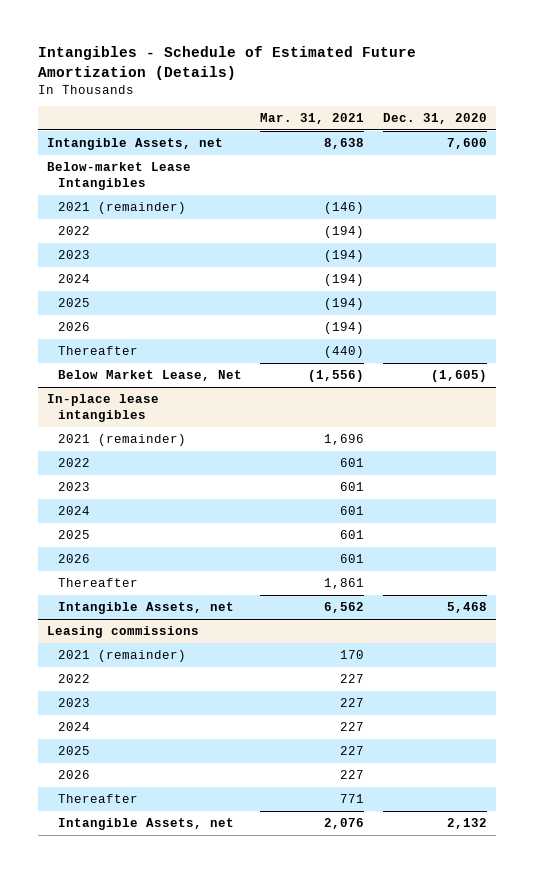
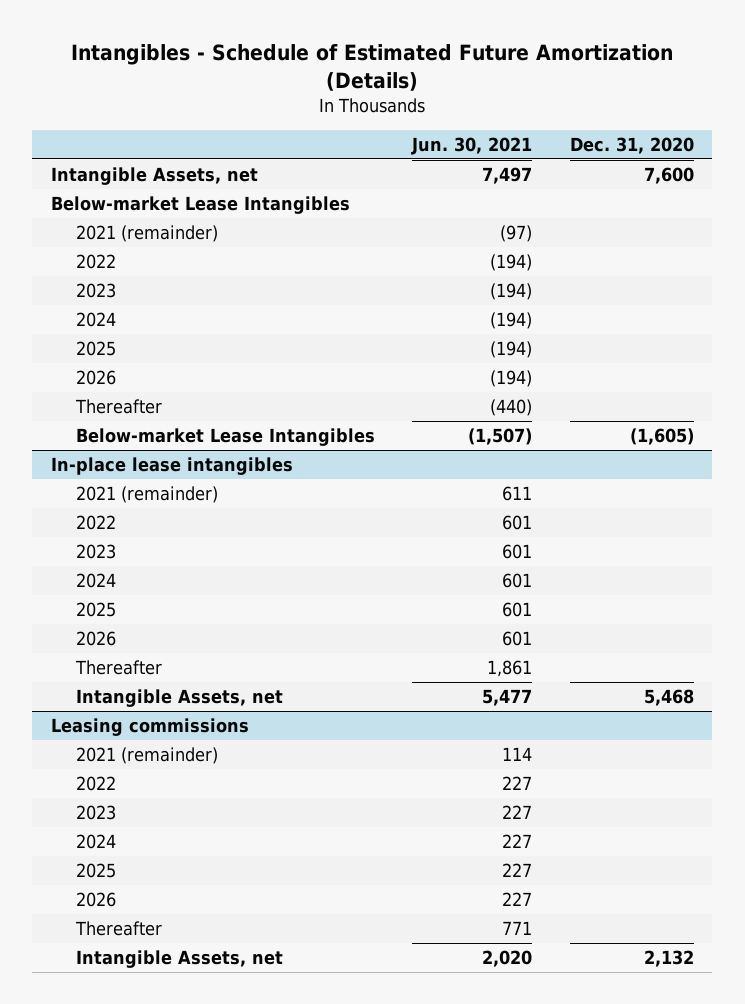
[260,113,365,125] Mar. 31, 2021 -> none
none -> [411,136,533,155] Jun. 30, 2021
[57,369,242,381] Below Market Lease, Net -> [75,427,375,446] Below-market Lease Intangibles

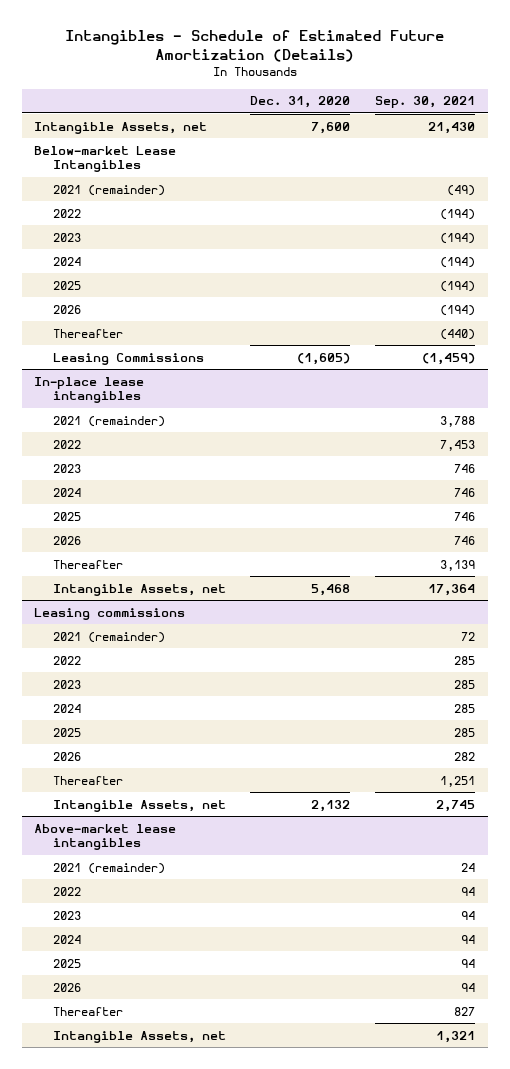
[411,136,533,155] Jun. 30, 2021 -> none
none -> [375,96,476,109] Sep. 30, 2021
[75,427,375,446] Below-market Lease Intangibles -> [52,352,204,365] Leasing Commissions
none -> [34,823,177,851] Above-market lease intangibles
none -> [52,862,165,874] 2021 (remainder)
none -> [52,886,81,896] 2022
none -> [52,910,81,920] 2023
none -> [52,934,81,944] 2024
none -> [52,958,81,968] 2025
none -> [52,982,81,992] 2026
none -> [52,1006,123,1016] Thereafter
none -> [52,1030,226,1043] Intangible Assets, net

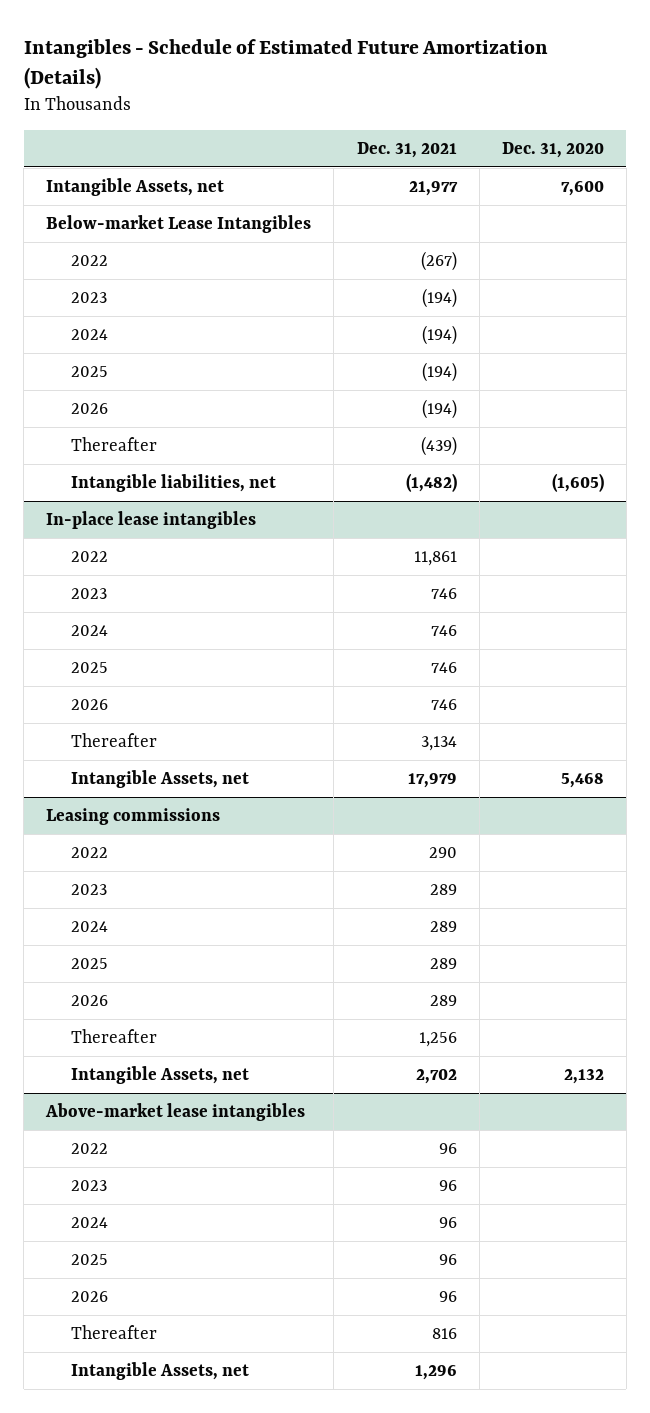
[375,96,476,109] Sep. 30, 2021 -> none
none -> [356,141,457,158] Dec. 31, 2021
[52,184,165,196] 2021 (remainder) -> none
[52,352,204,365] Leasing Commissions -> [71,474,277,493] Intangible liabilities, net
[52,415,165,427] 2021 (remainder) -> none
[52,631,165,643] 2021 (remainder) -> none
[52,862,165,874] 2021 (remainder) -> none

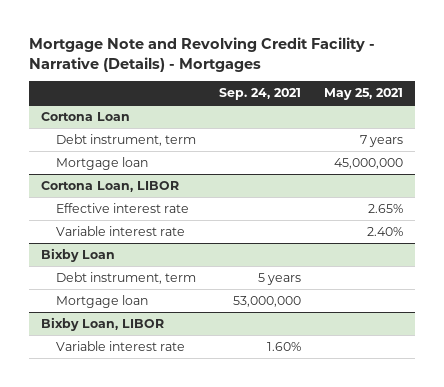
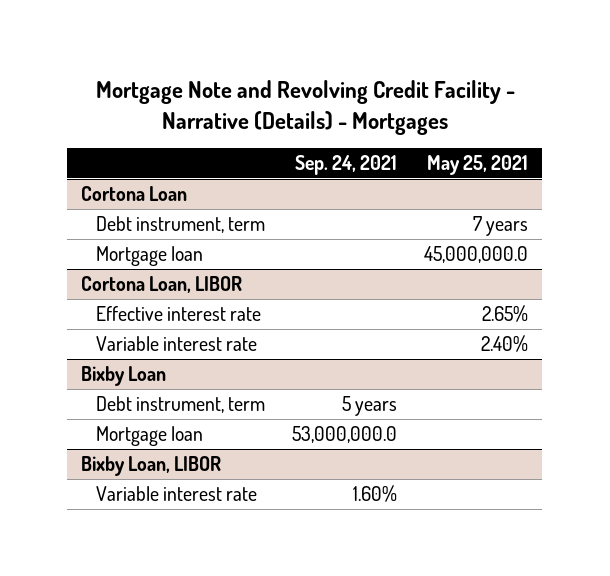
[334,157,404,169] 45,000,000 -> [424,246,529,264] 45,000,000.0
[233,295,302,307] 53,000,000 -> [292,426,398,444] 53,000,000.0

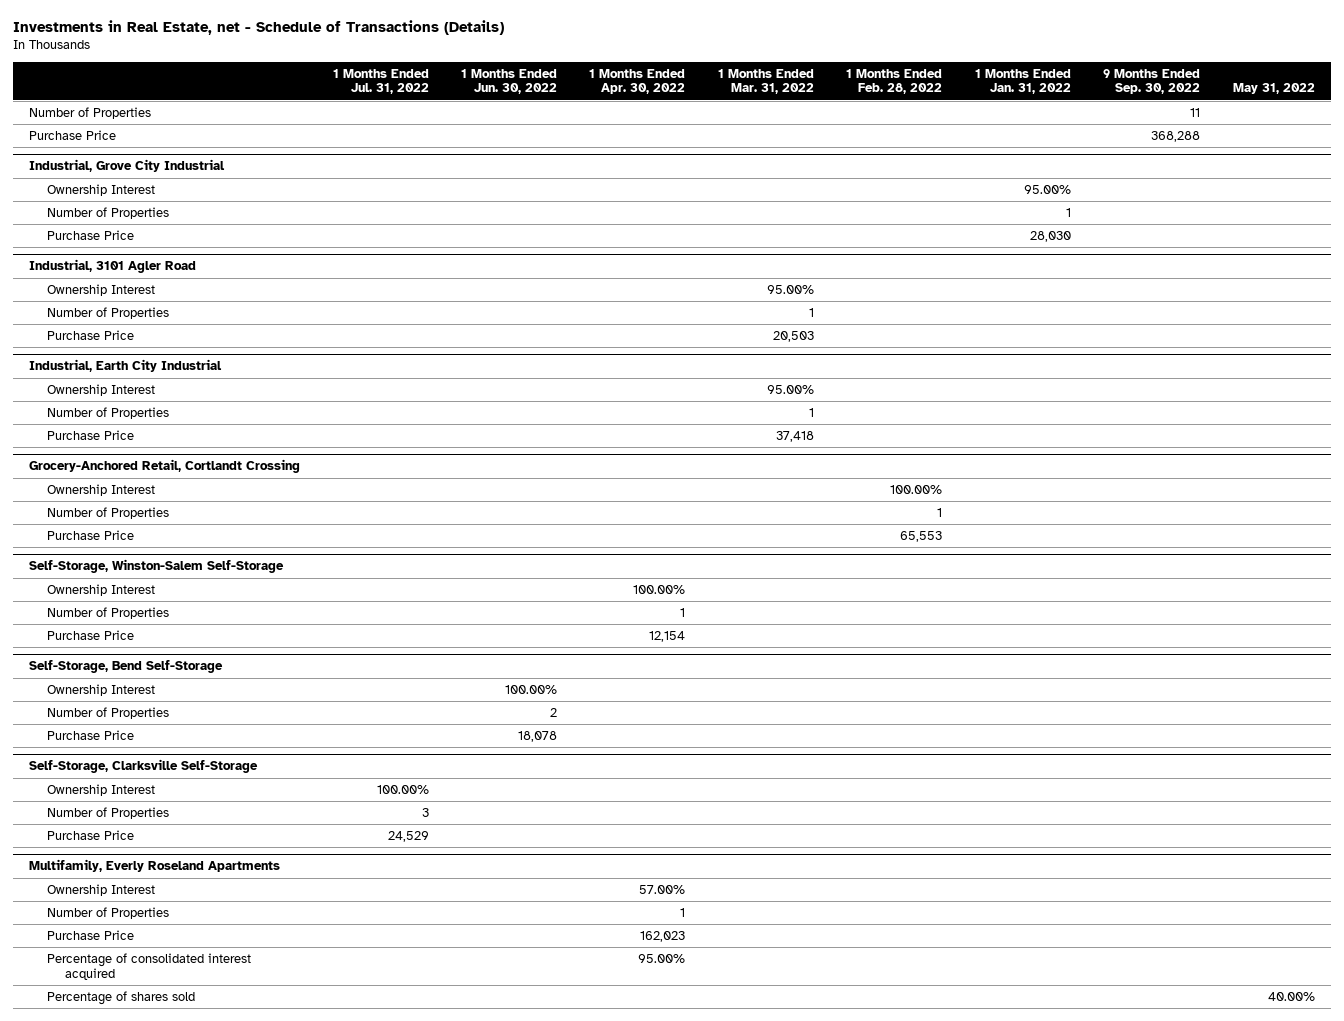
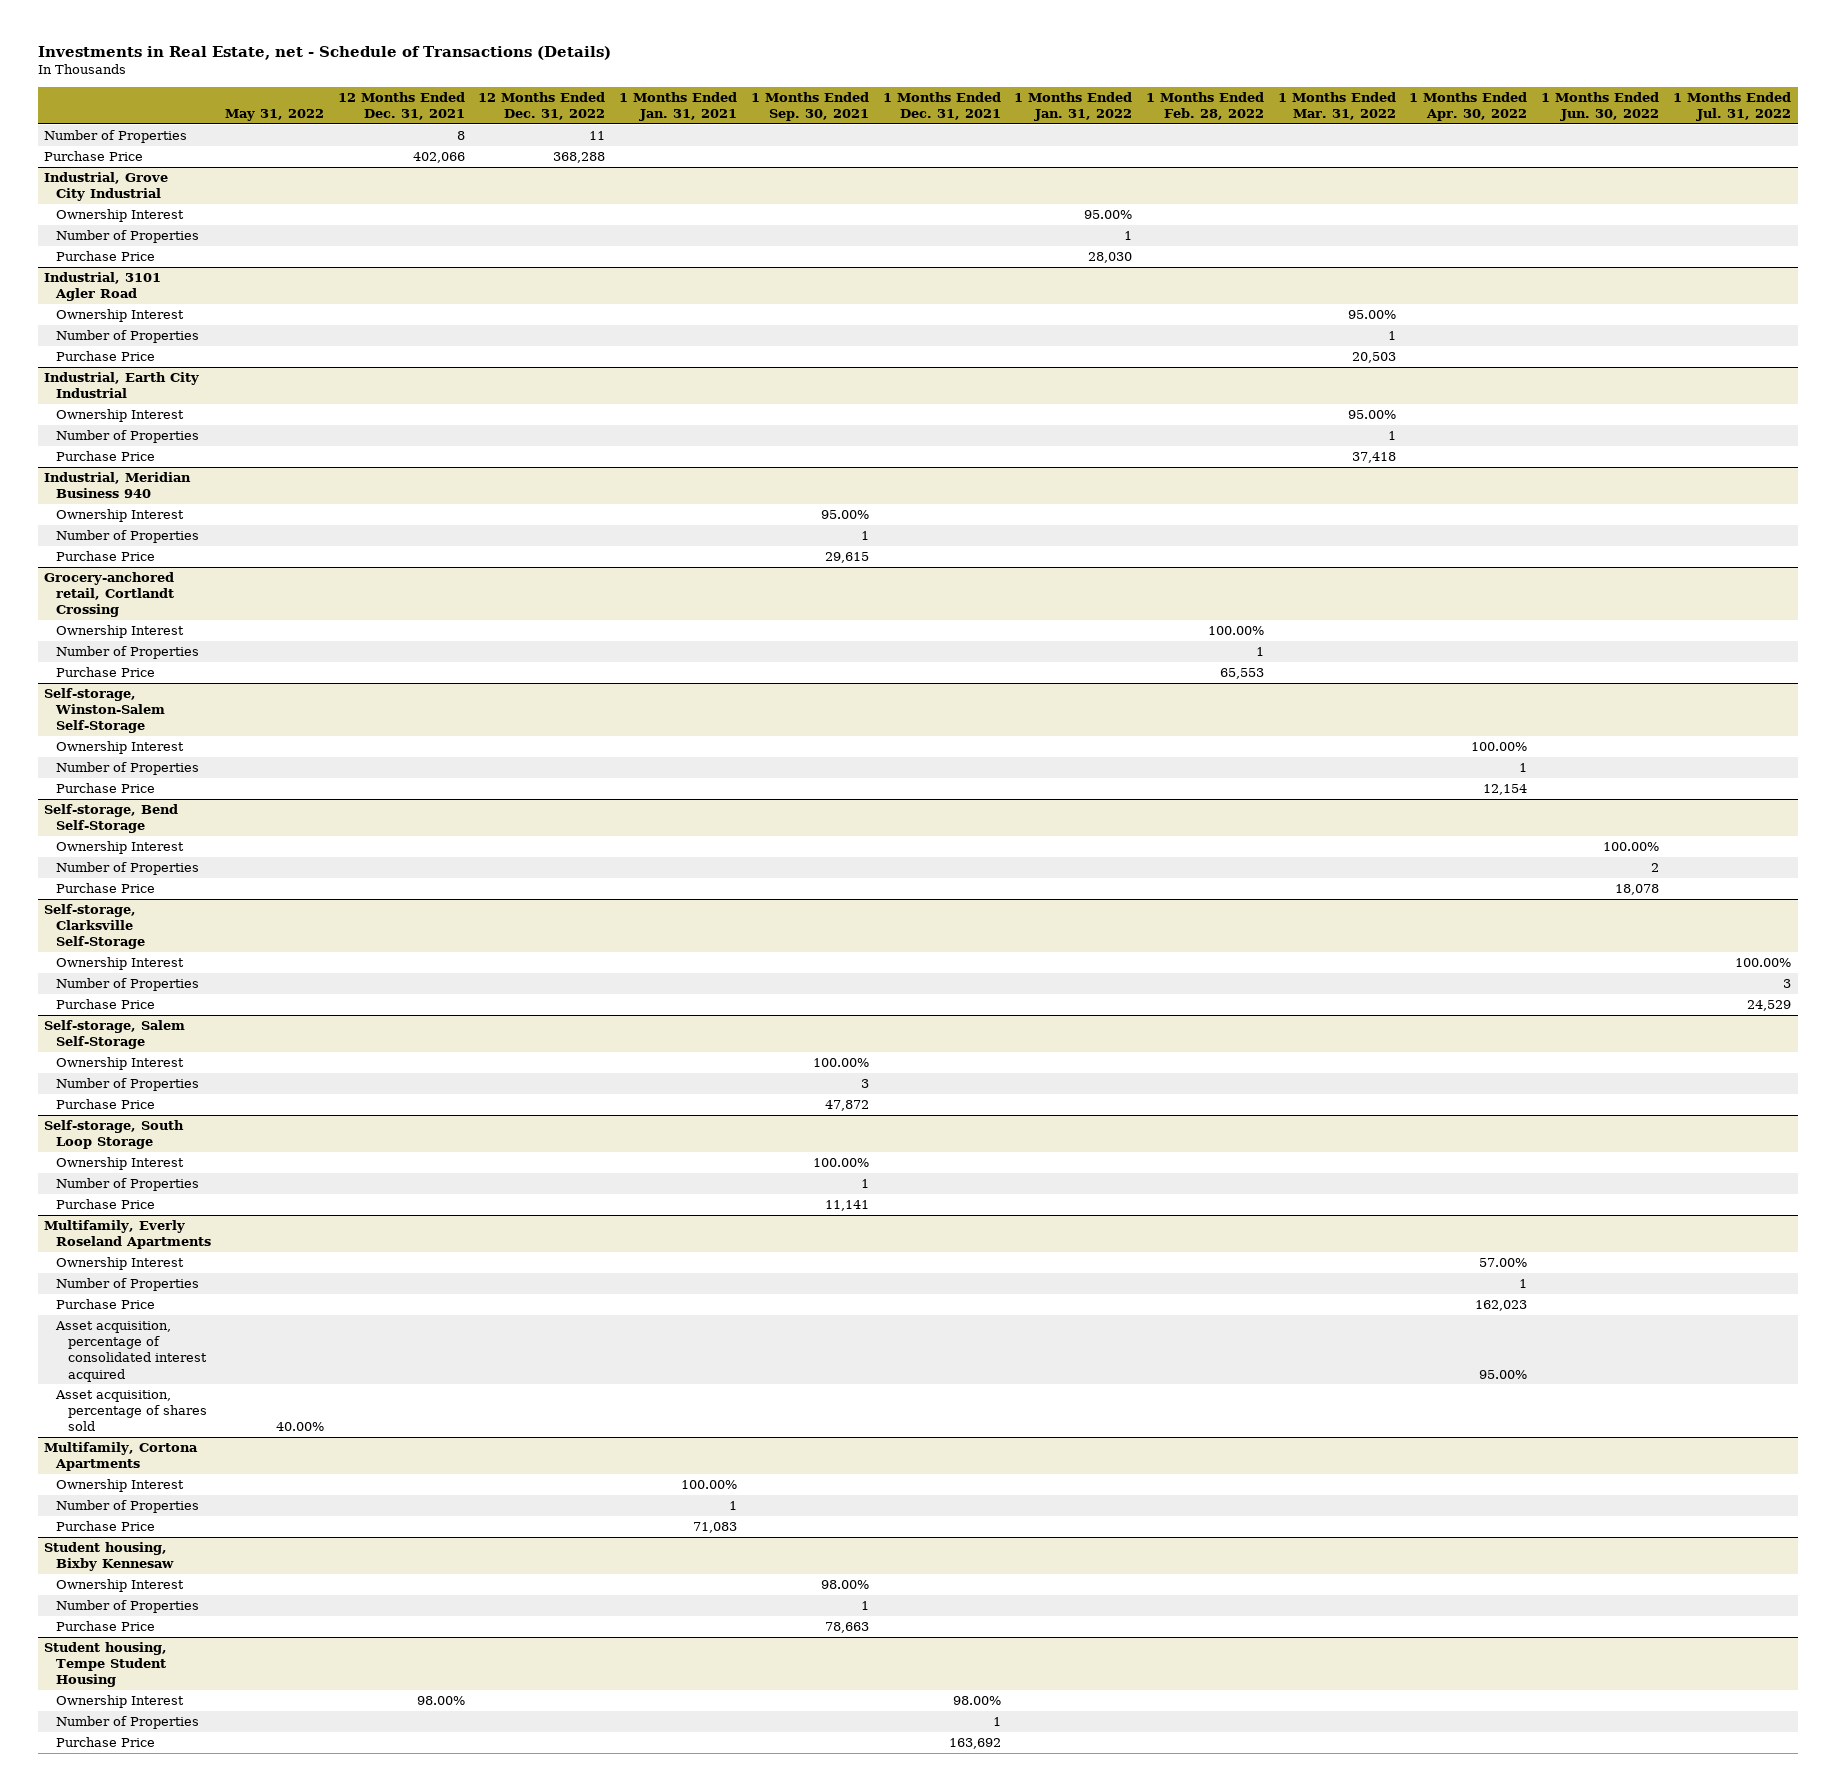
[1103,68,1201,95] 9 Months Ended Sep. 30, 2022 -> none
none -> [337,91,465,120] 12 Months Ended Dec. 31, 2021
none -> [478,91,606,120] 12 Months Ended Dec. 31, 2022
none -> [619,91,738,121] 1 Months Ended Jan. 31, 2021
none -> [750,91,869,121] 1 Months Ended Sep. 30, 2021
none -> [882,91,1001,120] 1 Months Ended Dec. 31, 2021
none -> [44,472,192,499] Industrial, Meridian Business 940
none -> [56,509,185,523] Ownership Interest
none -> [56,530,200,544] Number of Properties
none -> [56,551,156,562] Purchase Price
[29,459,301,474] Grocery-Anchored Retail, Cortlandt Crossing -> [44,572,175,618] Grocery-anchored retail, Cortlandt Crossing
[29,559,285,574] Self-Storage, Winston-Salem Self-Storage -> [44,688,166,734] Self-storage, Winston-Salem Self-Storage
[29,660,224,674] Self-Storage, Bend Self-Storage -> [44,804,179,834] Self-storage, Bend Self-Storage
[29,759,259,774] Self-Storage, Clarksville Self-Storage -> [44,904,146,950] Self-storage, Clarksville Self-Storage
none -> [44,1020,186,1050] Self-storage, Salem Self-Storage
none -> [56,1057,185,1071] Ownership Interest
none -> [56,1078,200,1092] Number of Properties
none -> [56,1099,156,1110] Purchase Price
none -> [44,1120,185,1150] Self-storage, South Loop Storage
none -> [56,1157,185,1171] Ownership Interest
none -> [56,1178,200,1192] Number of Properties
none -> [56,1199,156,1210] Purchase Price
[47,952,252,980] Percentage of consolidated interest acquired -> [55,1321,208,1382] Asset acquisition, percentage of consolidated interest acquired
[47,990,196,1005] Percentage of shares sold -> [55,1390,208,1432] Asset acquisition, percentage of shares sold
none -> [44,1442,199,1472] Multifamily, Cortona Apartments
none -> [56,1479,185,1493] Ownership Interest
none -> [56,1500,200,1514] Number of Properties
none -> [56,1521,156,1532] Purchase Price
none -> [44,1542,175,1572] Student housing, Bixby Kennesaw
none -> [56,1579,185,1593] Ownership Interest
none -> [56,1600,200,1614] Number of Properties
none -> [56,1621,156,1632] Purchase Price
none -> [44,1642,168,1688] Student housing, Tempe Student Housing
none -> [56,1695,185,1709] Ownership Interest
none -> [56,1716,200,1730] Number of Properties
none -> [56,1737,156,1748] Purchase Price

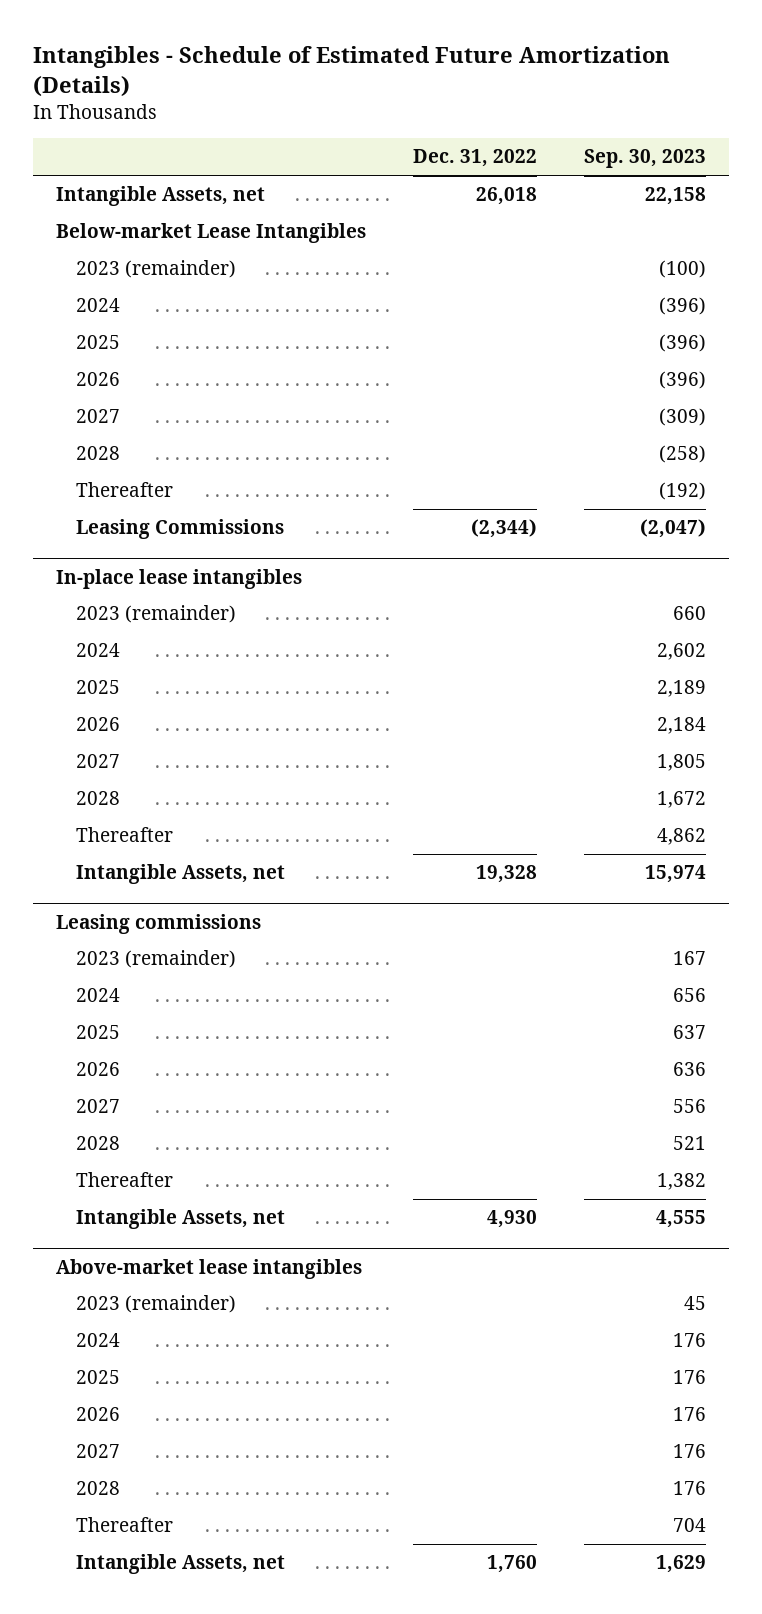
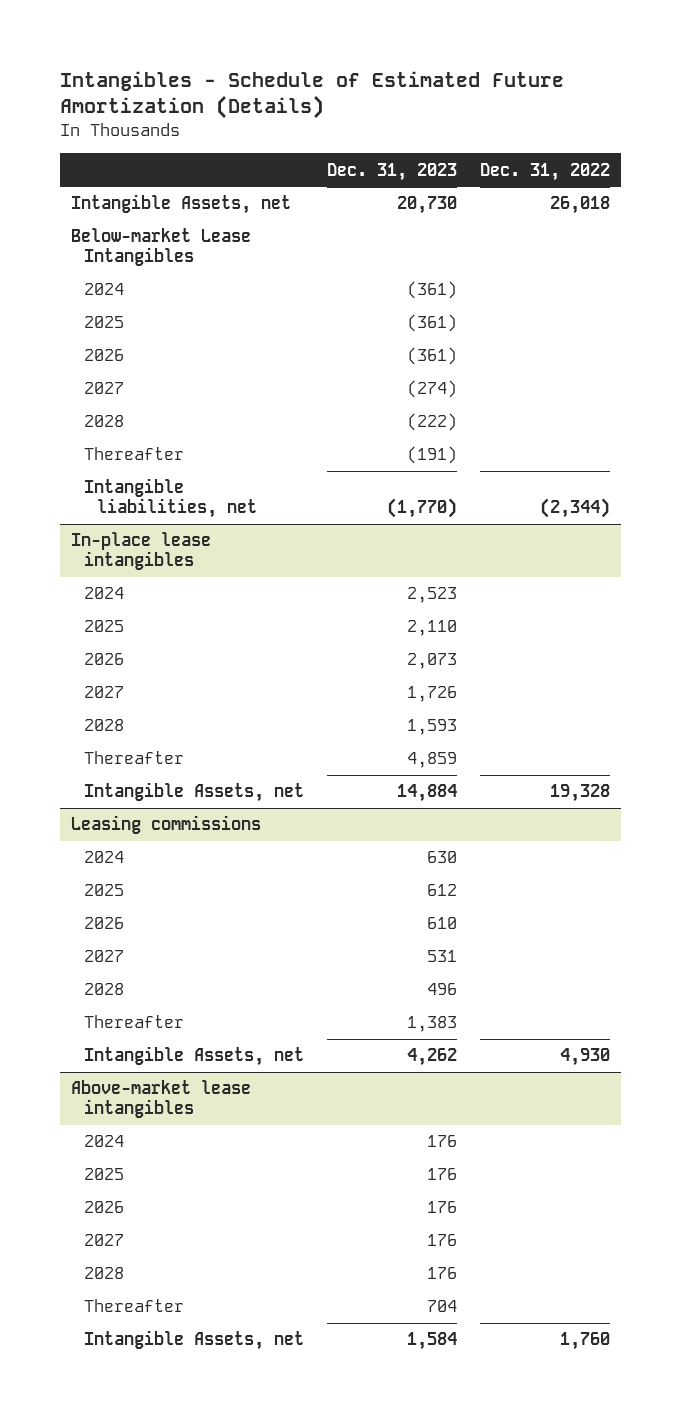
[583,149,706,169] Sep. 30, 2023 -> none
none -> [326,162,457,181] Dec. 31, 2023
[75,260,236,279] 2023 (remainder) -> none
[75,519,284,540] Leasing Commissions -> [84,478,257,519] Intangible liabilities, net
[75,605,236,624] 2023 (remainder) -> none
[75,950,236,969] 2023 (remainder) -> none
[75,1295,236,1314] 2023 (remainder) -> none

